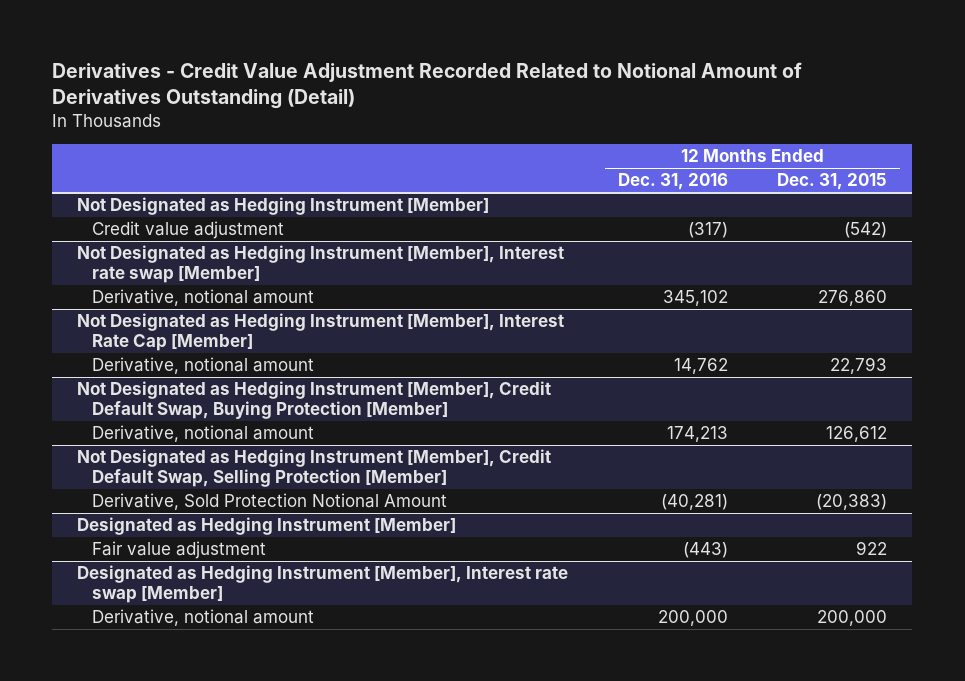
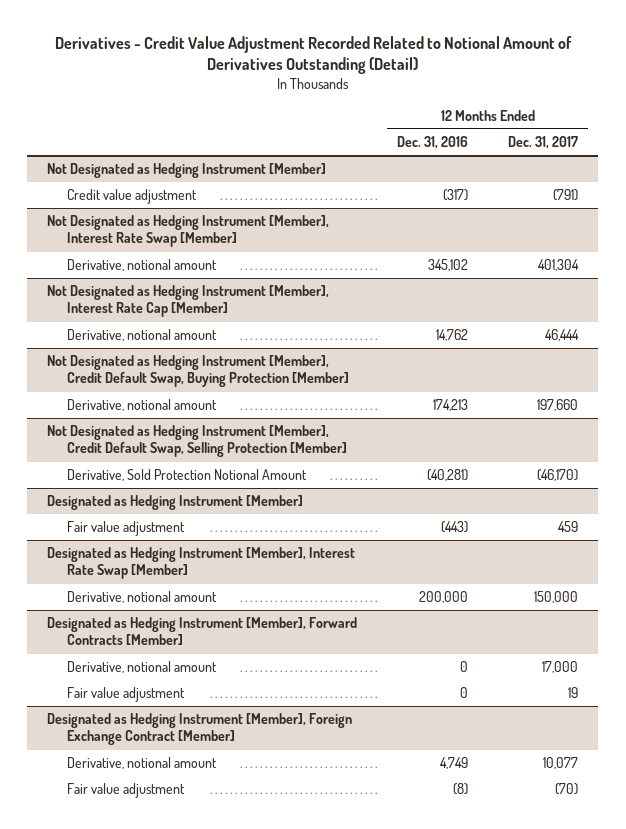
[777,173,888,191] Dec. 31, 2015 -> none
none -> [508,136,579,150] Dec. 31, 2017
[77,245,565,284] Not Designated as Hedging Instrument [Member], Interest rate swap [Member] -> [47,215,330,248] Not Designated as Hedging Instrument [Member], Interest Rate Swap [Member]
[77,565,569,604] Designated as Hedging Instrument [Member], Interest rate swap [Member] -> [47,547,356,580] Designated as Hedging Instrument [Member], Interest Rate Swap [Member]
none -> [47,617,358,646] Designated as Hedging Instrument [Member], Forward Contracts [Member]
none -> [67,661,218,674] Derivative, notional amount
none -> [67,687,186,703] Fair value adjustment
none -> [47,713,353,746] Designated as Hedging Instrument [Member], Foreign Exchange Contract [Member]
none -> [67,757,218,770] Derivative, notional amount
none -> [67,783,186,799] Fair value adjustment

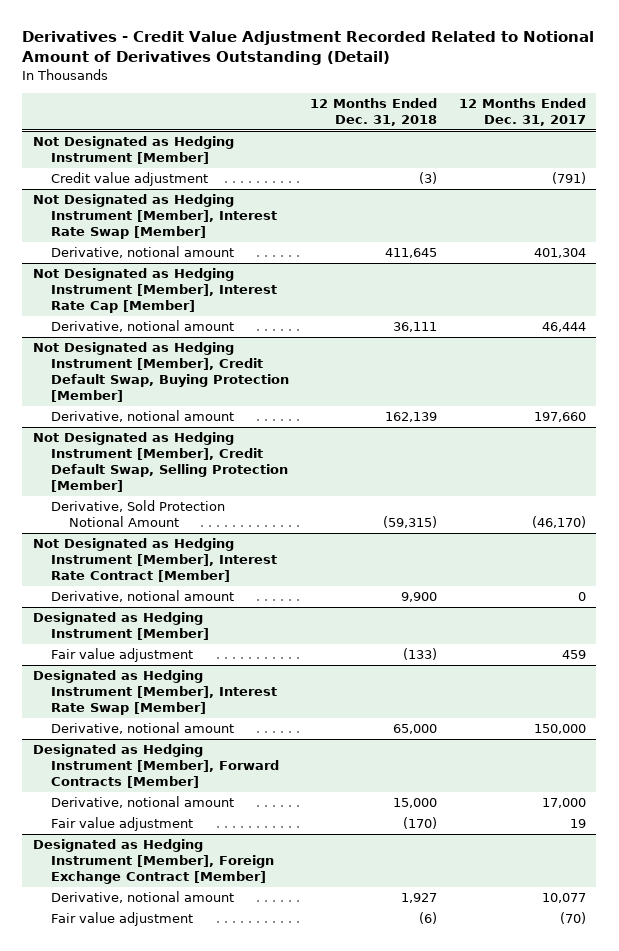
[397,136,469,150] Dec. 31, 2016 -> none
none -> [310,97,438,126] 12 Months Ended Dec. 31, 2018
none -> [33,538,277,583] Not Designated as Hedging Instrument [Member], Interest Rate Contract [Member]
none -> [50,590,234,603] Derivative, notional amount

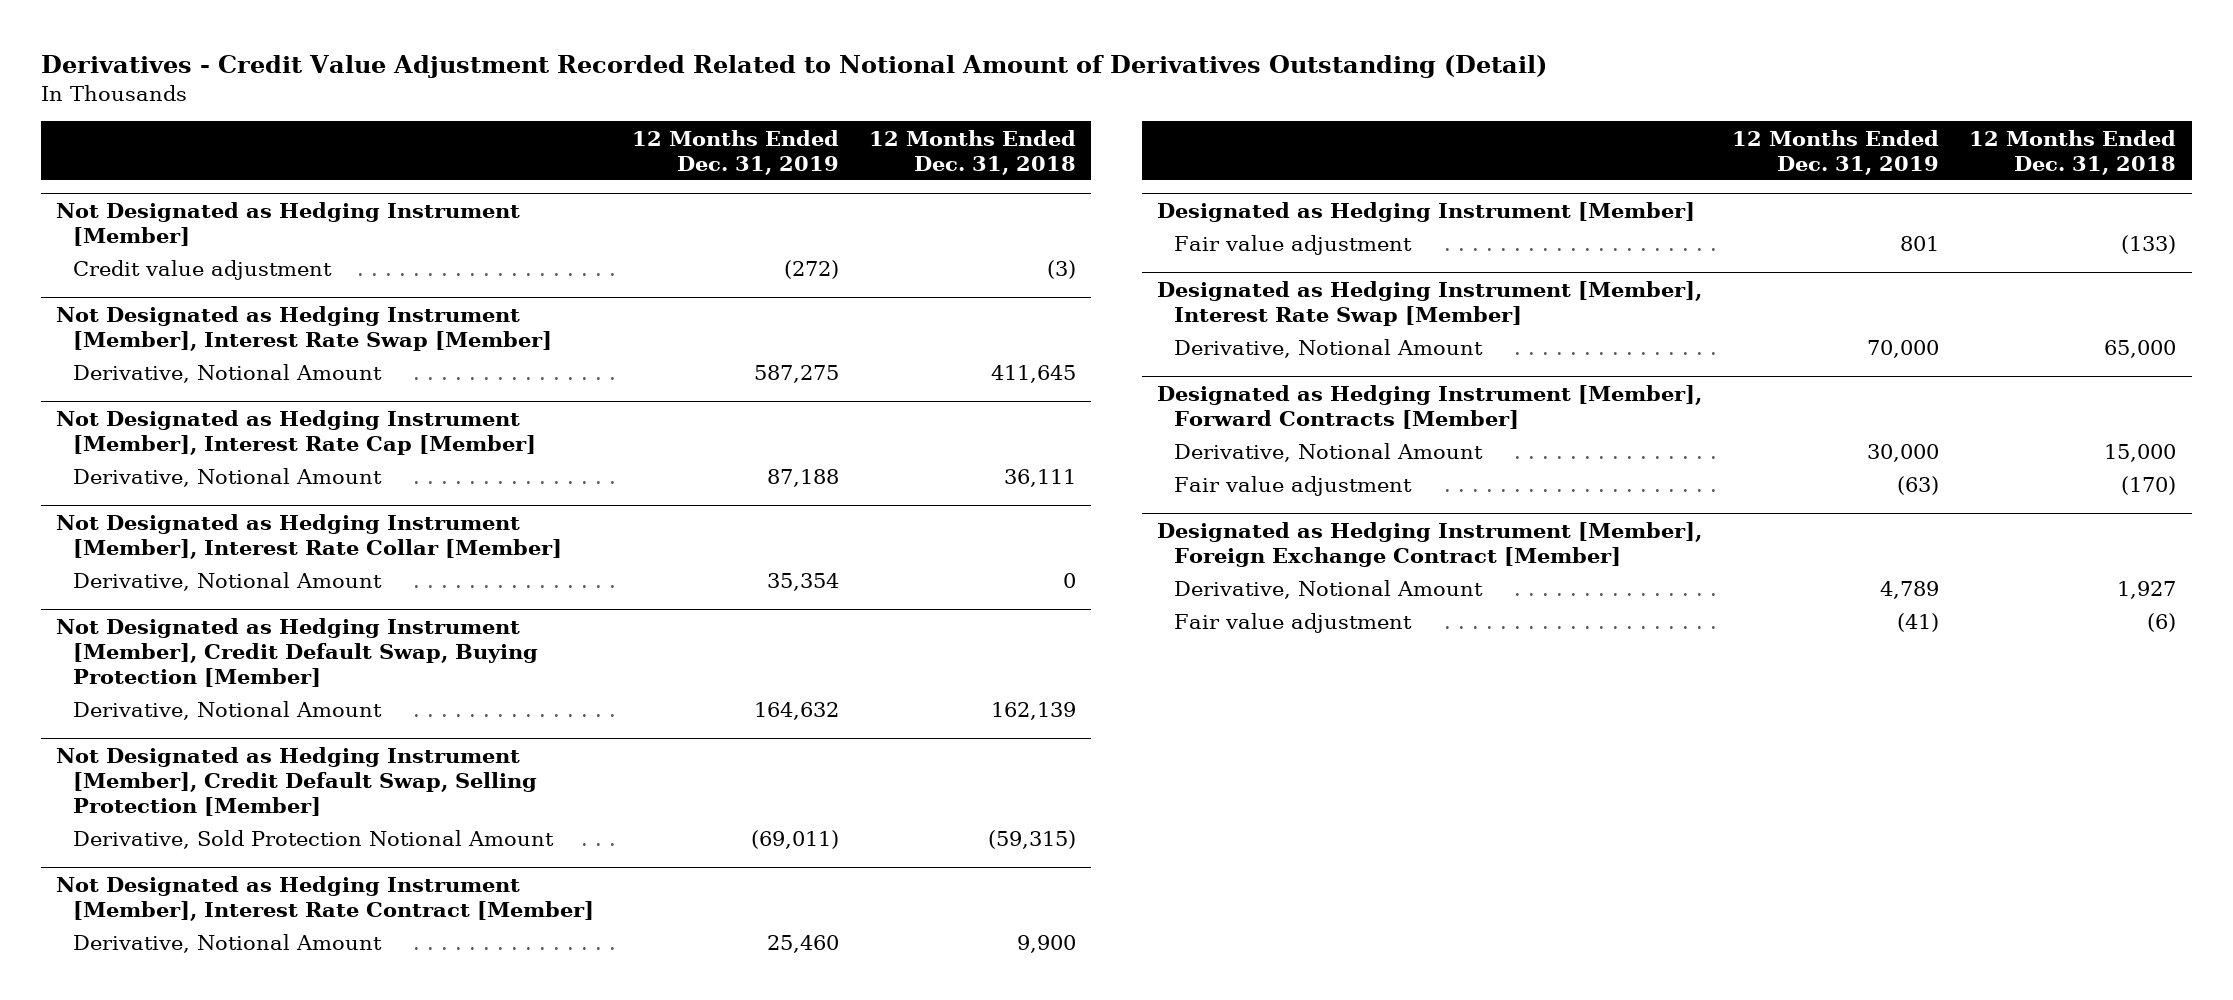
[458,97,586,126] 12 Months Ended Dec. 31, 2017 -> none
none -> [631,129,839,175] 12 Months Ended Dec. 31, 2019
[50,246,234,259] Derivative, notional amount -> [73,364,383,384] Derivative, Notional Amount
[50,320,234,333] Derivative, notional amount -> [73,468,383,488] Derivative, Notional Amount
none -> [56,513,563,559] Not Designated as Hedging Instrument [Member], Interest Rate Collar [Member]
none -> [73,572,383,592] Derivative, Notional Amount
[50,410,234,423] Derivative, notional amount -> [73,701,383,721] Derivative, Notional Amount
[50,590,234,603] Derivative, notional amount -> [73,934,383,954] Derivative, Notional Amount
[50,722,234,735] Derivative, notional amount -> [1173,339,1483,359] Derivative, Notional Amount
[50,796,234,809] Derivative, notional amount -> [1173,443,1483,463] Derivative, Notional Amount
[50,891,234,904] Derivative, notional amount -> [1173,580,1483,600] Derivative, Notional Amount

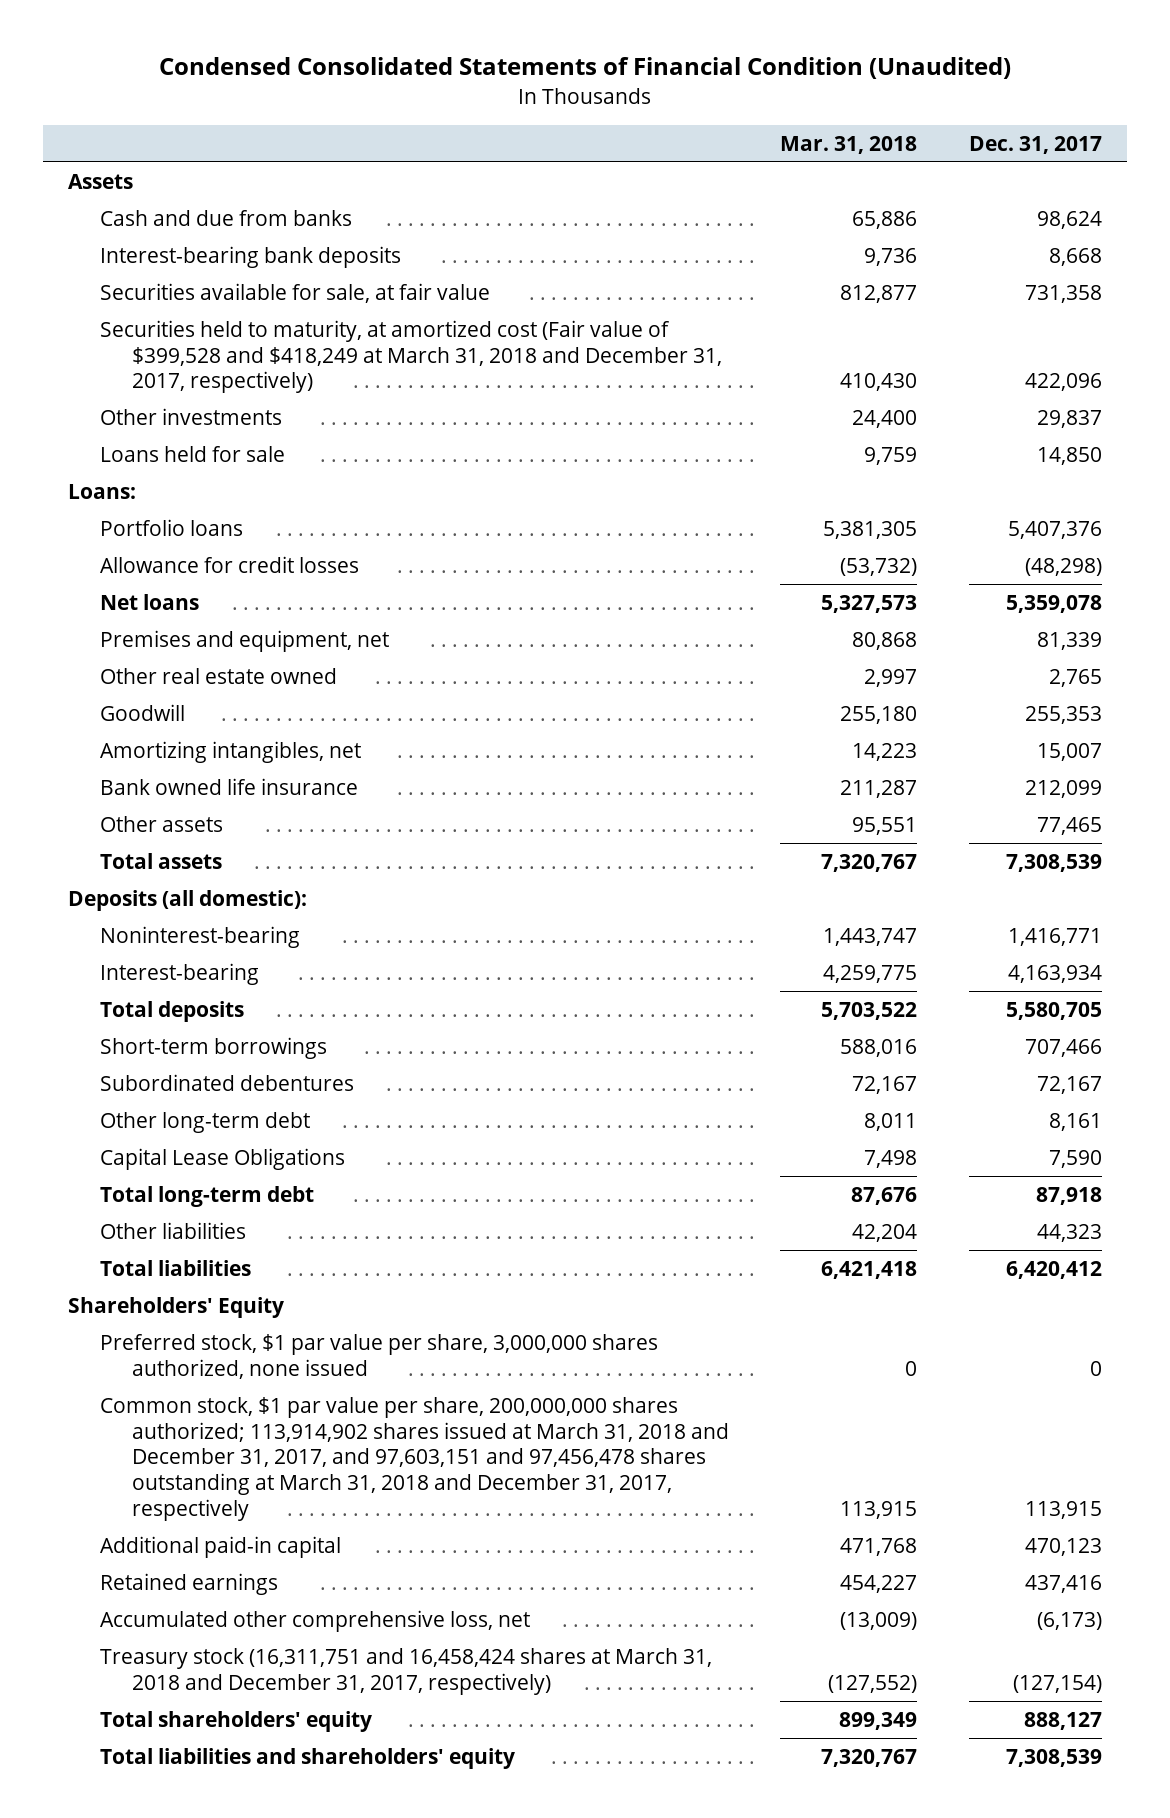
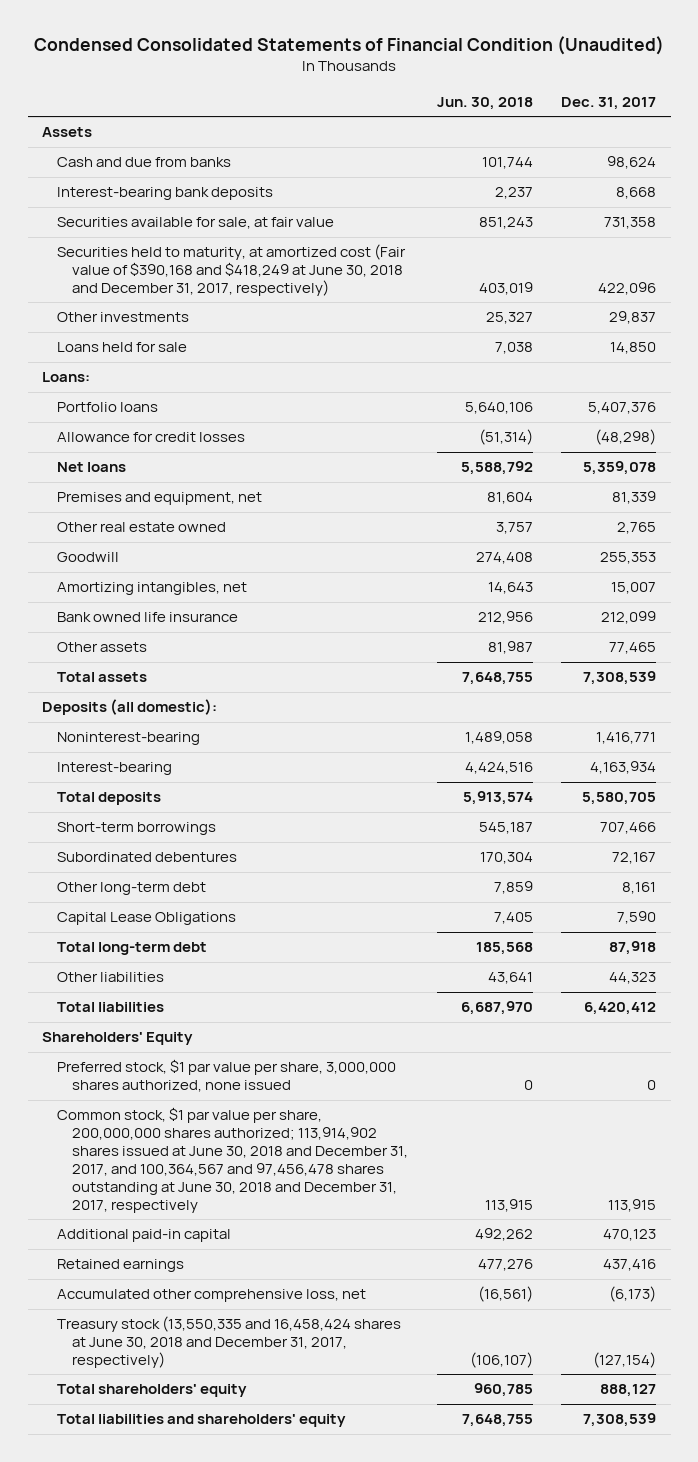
[780,135,918,154] Mar. 31, 2018 -> none
none -> [436,96,533,110] Jun. 30, 2018
[100,319,723,394] Securities held to maturity, at amortized cost (Fair value of $399,528 and $418,249 at March 31, 2018 and December 31, 2017, respectively) -> [57,244,407,297] Securities held to maturity, at amortized cost (Fair value of $390,168 and $418,249 at June 30, 2018 and December 31, 2017, respectively)
[100,1396,730,1522] Common stock, $1 par value per share, 200,000,000 shares authorized; 113,914,902 shares issued at March 31, 2018 and December 31, 2017, and 97,603,151 and 97,456,478 shares outstanding at March 31, 2018 and December 31, 2017, respectively -> [57,1107,409,1213] Common stock, $1 par value per share, 200,000,000 shares authorized; 113,914,902 shares issued at June 30, 2018 and December 31, 2017, and 100,364,567 and 97,456,478 shares outstanding at June 30, 2018 and December 31, 2017, respectively
[100,1647,713,1695] Treasury stock (16,311,751 and 16,458,424 shares at March 31, 2018 and December 31, 2017, respectively) -> [57,1316,402,1369] Treasury stock (13,550,335 and 16,458,424 shares at June 30, 2018 and December 31, 2017, respectively)

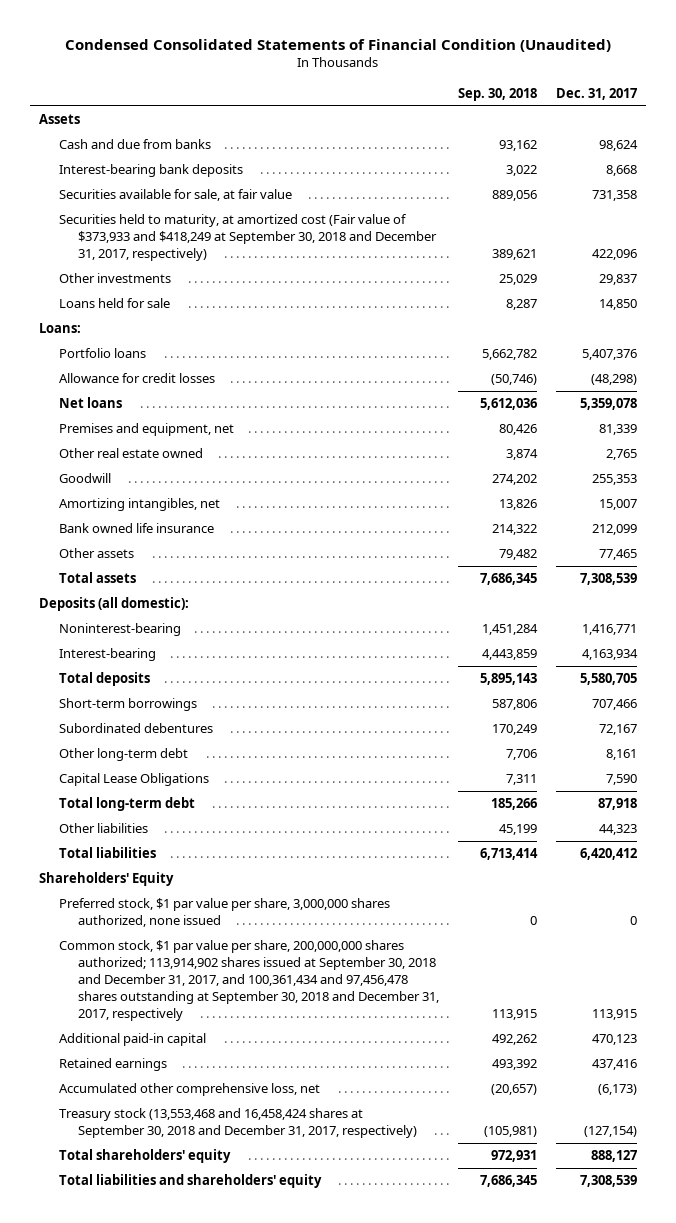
[436,96,533,110] Jun. 30, 2018 -> none
none -> [457,87,537,101] Sep. 30, 2018
[57,244,407,297] Securities held to maturity, at amortized cost (Fair value of $390,168 and $418,249 at June 30, 2018 and December 31, 2017, respectively) -> [58,214,438,262] Securities held to maturity, at amortized cost (Fair value of $373,933 and $418,249 at September 30, 2018 and December 31, 2017, respectively)
[57,1107,409,1213] Common stock, $1 par value per share, 200,000,000 shares authorized; 113,914,902 shares issued at June 30, 2018 and December 31, 2017, and 100,364,567 and 97,456,478 shares outstanding at June 30, 2018 and December 31, 2017, respectively -> [58,940,440,1021] Common stock, $1 par value per share, 200,000,000 shares authorized; 113,914,902 shares issued at September 30, 2018 and December 31, 2017, and 100,361,434 and 97,456,478 shares outstanding at September 30, 2018 and December 31, 2017, respectively
[57,1316,402,1369] Treasury stock (13,550,335 and 16,458,424 shares at June 30, 2018 and December 31, 2017, respectively) -> [58,1108,418,1139] Treasury stock (13,553,468 and 16,458,424 shares at September 30, 2018 and December 31, 2017, respectively)

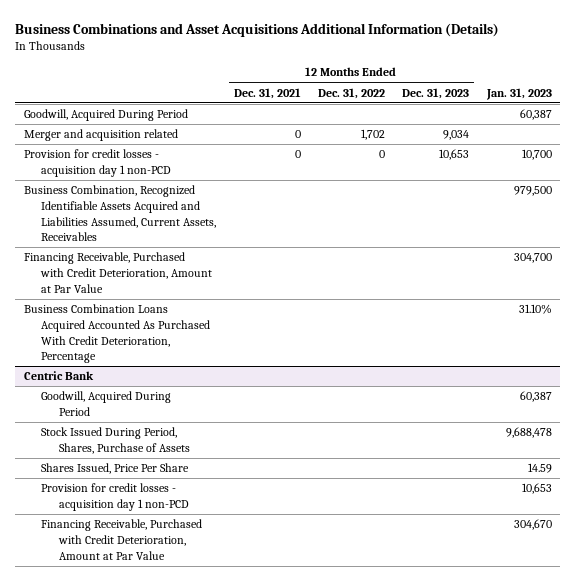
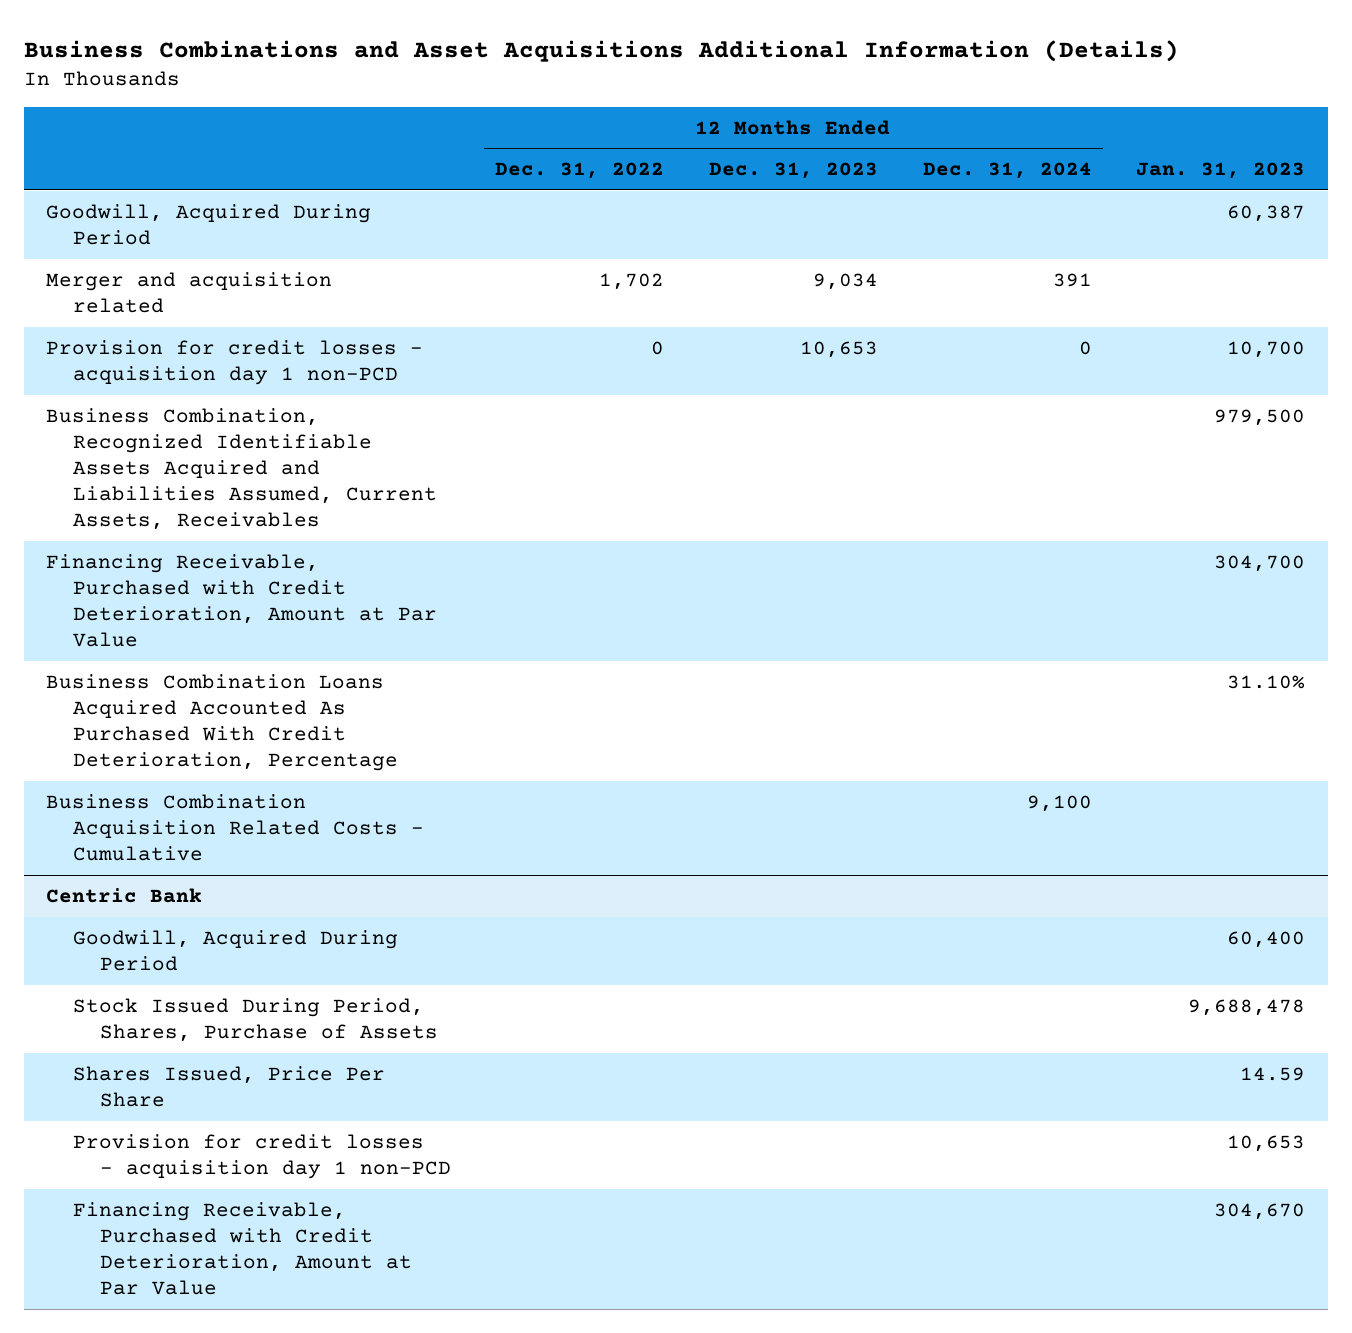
[233,87,301,99] Dec. 31, 2021 -> none
none -> [922,162,1092,180] Dec. 31, 2024
none -> [46,793,425,861] Business Combination Acquisition Related Costs - Cumulative
[519,391,552,403] 60,387 -> [1227,930,1306,948] 60,400

